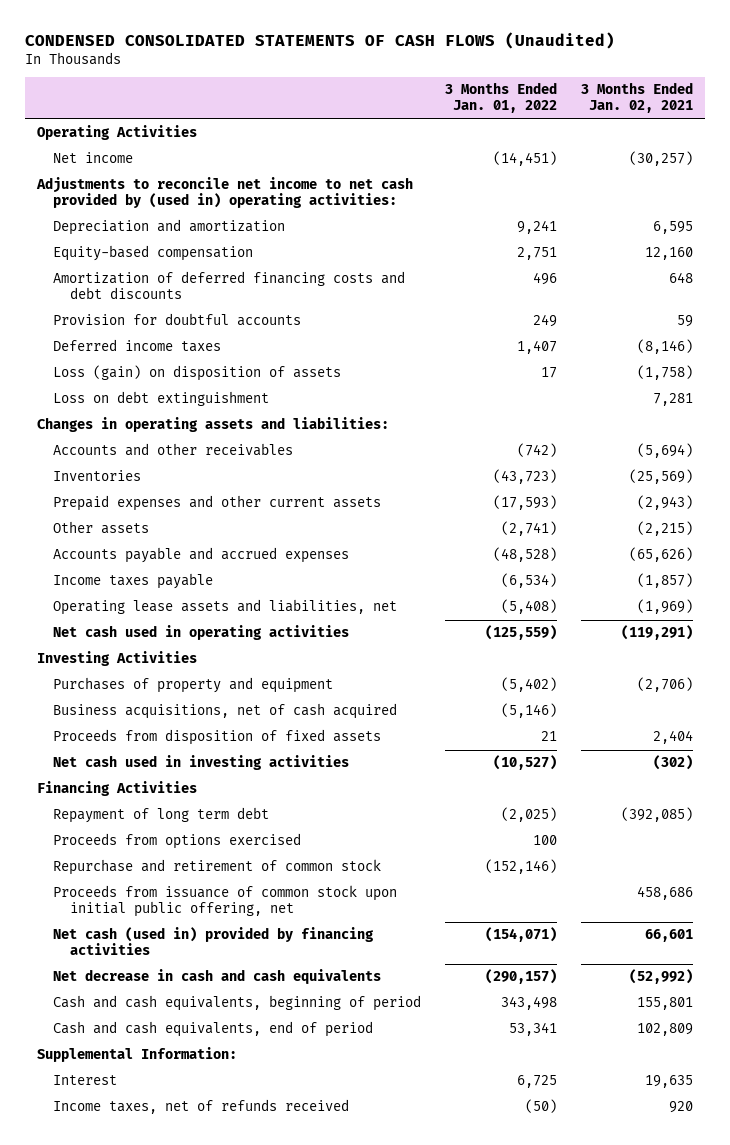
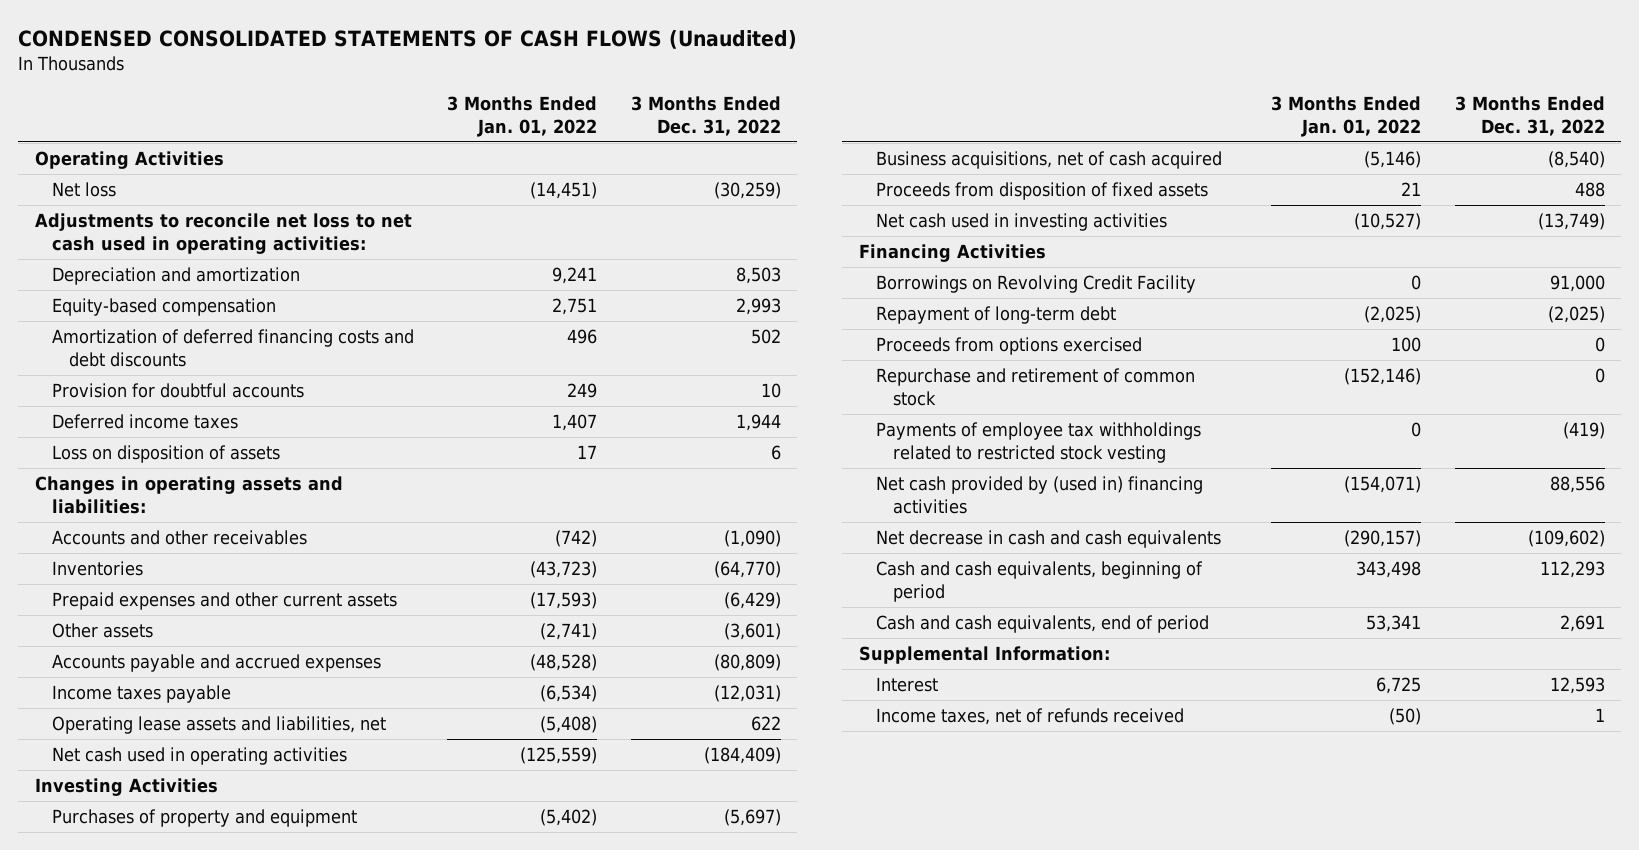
[581,82,694,114] 3 Months Ended Jan. 02, 2021 -> none
none -> [630,96,781,136] 3 Months Ended Dec. 31, 2022
[53,152,134,164] Net income -> [52,182,117,198] Net loss
[35,177,413,209] Adjustments to reconcile net income to net cash provided by (used in) operating activities: -> [34,213,412,254] Adjustments to reconcile net loss to net cash used in operating activities:
[53,391,270,407] Loss on debt extinguishment -> none
[53,365,342,382] Loss (gain) on disposition of assets -> [52,445,281,464] Loss on disposition of assets
none -> [875,275,1196,294] Borrowings on Revolving Credit Facility
[53,807,270,824] Repayment of long term debt -> [875,306,1116,325] Repayment of long-term debt
[53,885,398,918] Proceeds from issuance of common stock upon initial public offering, net -> none
none -> [875,422,1201,463] Payments of employee tax withholdings related to restricted stock vesting
[53,927,375,956] Net cash (used in) provided by financing activities -> [875,476,1203,514] Net cash provided by (used in) financing activities

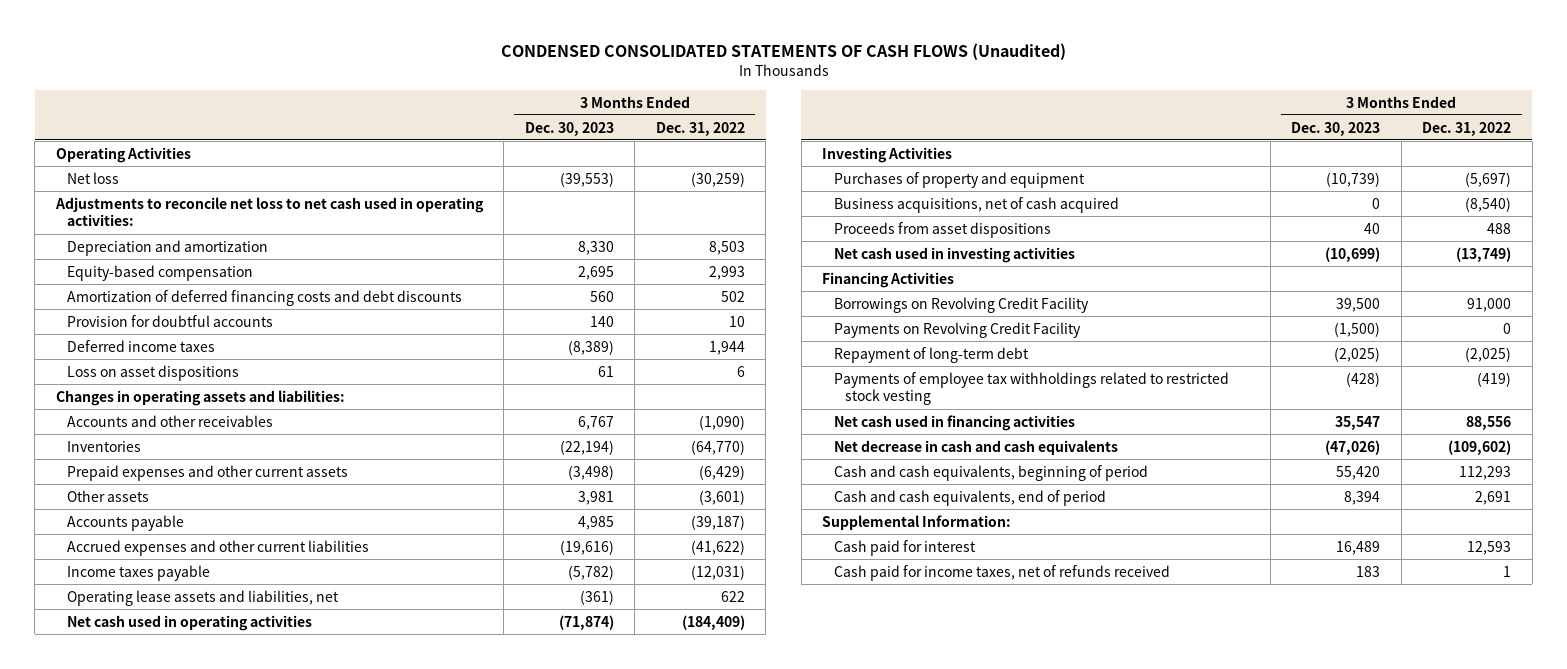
[447,96,598,137] 3 Months Ended Jan. 01, 2022 -> none
none -> [524,121,614,136] Dec. 30, 2023
[52,445,281,464] Loss on disposition of assets -> [67,364,240,381] Loss on asset dispositions
[52,654,382,673] Accounts payable and accrued expenses -> none
none -> [67,514,185,531] Accounts payable
none -> [67,539,370,556] Accrued expenses and other current liabilities
[875,182,1208,201] Proceeds from disposition of fixed assets -> [833,221,1051,238] Proceeds from asset dispositions
none -> [833,321,1081,338] Payments on Revolving Credit Facility
[875,337,1142,356] Proceeds from options exercised -> none
[875,368,1195,406] Repurchase and retirement of common stock -> none
[875,476,1203,514] Net cash provided by (used in) financing activities -> [833,414,1075,431] Net cash used in financing activities
[875,677,938,693] Interest -> [833,539,976,556] Cash paid for interest
[875,708,1184,726] Income taxes, net of refunds received -> [833,564,1170,581] Cash paid for income taxes, net of refunds received

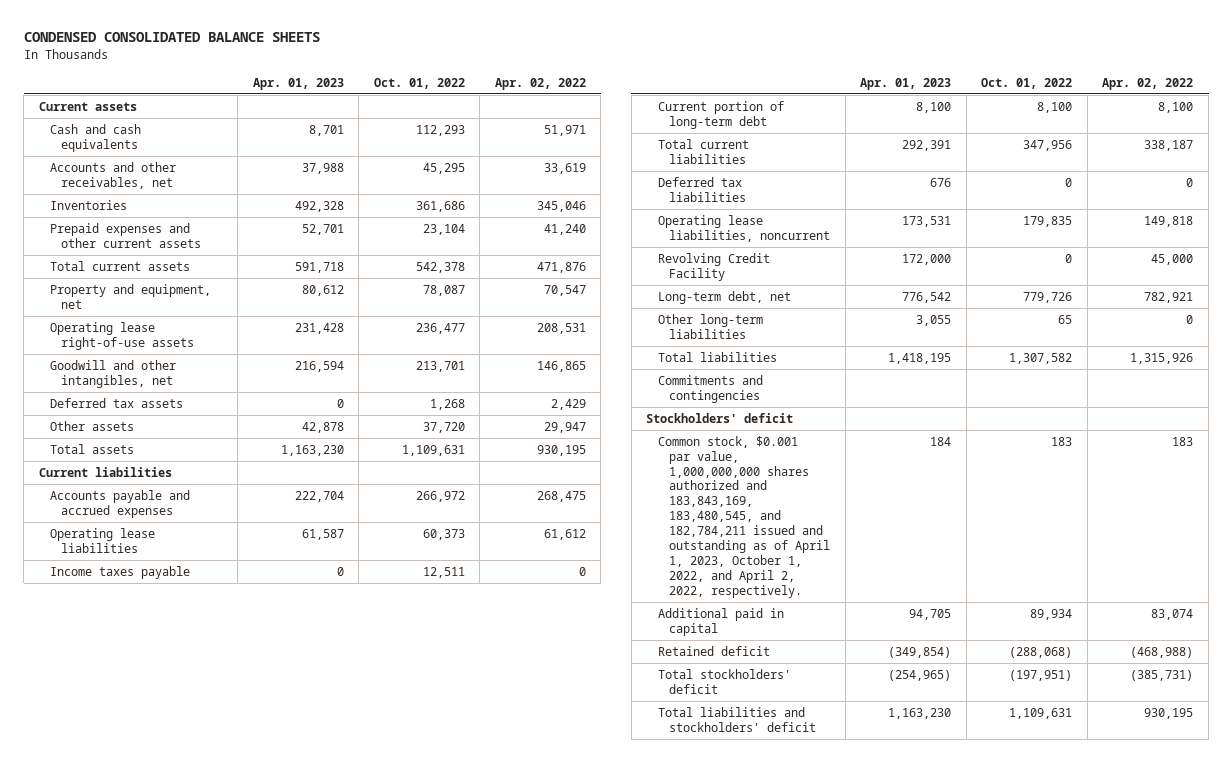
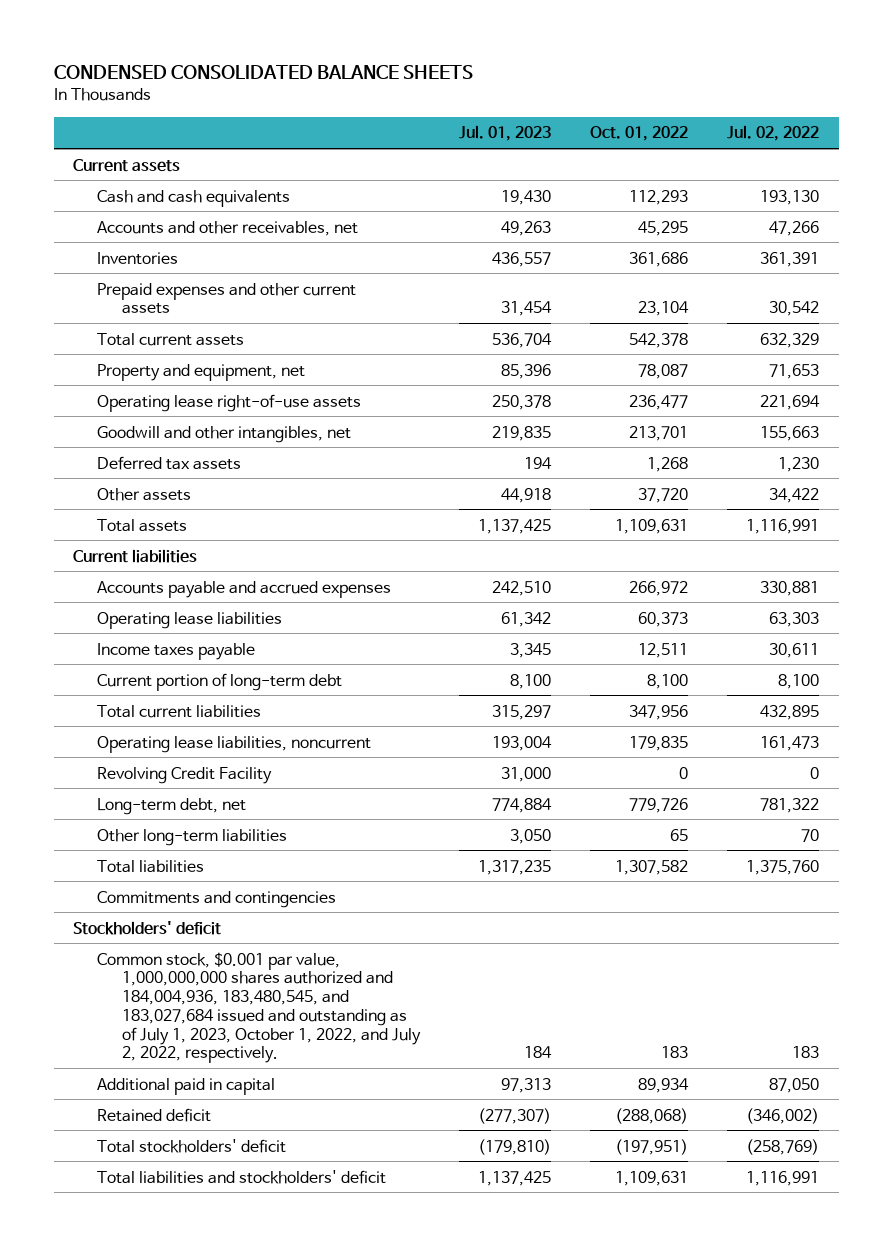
[252,77,344,90] Apr. 01, 2023 -> none
[494,77,586,90] Apr. 02, 2022 -> none
none -> [458,125,551,142] Jul. 01, 2023
none -> [727,125,820,142] Jul. 02, 2022
[657,176,747,202] Deferred tax liabilities -> none
[657,435,831,598] Common stock, $0.001 par value, 1,000,000,000 shares authorized and 183,843,169, 183,480,545, and 182,784,211 issued and outstanding as of April 1, 2023, October 1, 2022, and April 2, 2022, respectively. -> [97,951,421,1064] Common stock, $0.001 par value, 1,000,000,000 shares authorized and 184,004,936, 183,480,545, and 183,027,684 issued and outstanding as of July 1, 2023, October 1, 2022, and July 2, 2022, respectively.

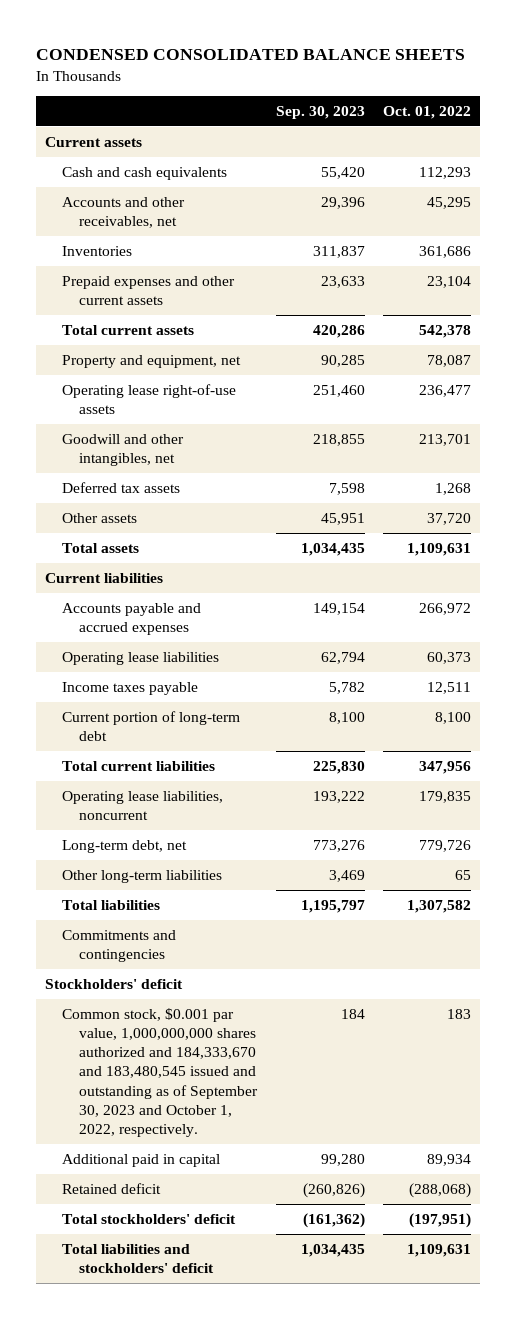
[458,125,551,142] Jul. 01, 2023 -> none
[727,125,820,142] Jul. 02, 2022 -> none
none -> [275,105,365,119] Sep. 30, 2023
[97,766,273,784] Revolving Credit Facility -> none
[97,951,421,1064] Common stock, $0.001 par value, 1,000,000,000 shares authorized and 184,004,936, 183,480,545, and 183,027,684 issued and outstanding as of July 1, 2023, October 1, 2022, and July 2, 2022, respectively. -> [62,1007,258,1137] Common stock, $0.001 par value, 1,000,000,000 shares authorized and 184,333,670 and 183,480,545 issued and outstanding as of September 30, 2023 and October 1, 2022, respectively.

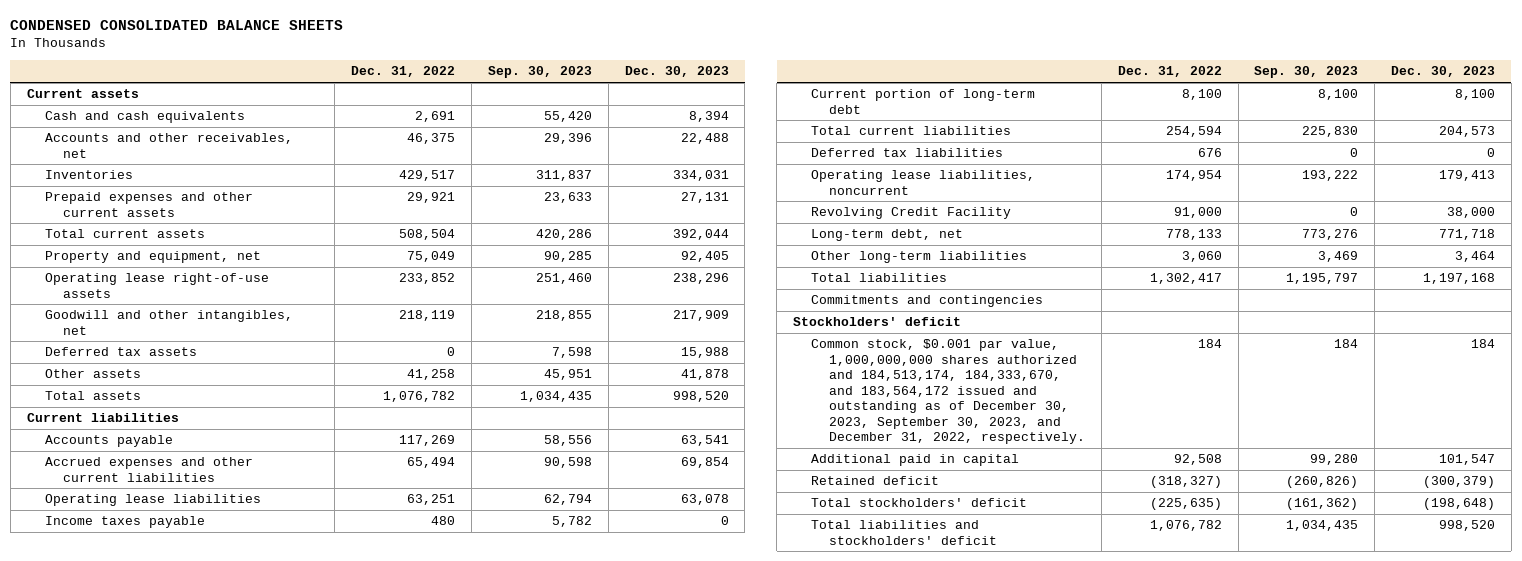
[383,105,472,119] Oct. 01, 2022 -> none
none -> [351,66,456,78] Dec. 31, 2022
none -> [624,66,729,78] Dec. 30, 2023
[62,602,202,636] Accounts payable and accrued expenses -> none
none -> [44,435,173,448] Accounts payable
none -> [44,457,253,482] Accrued expenses and other current liabilities
none -> [811,148,1004,158] Deferred tax liabilities
none -> [811,207,1012,220] Revolving Credit Facility
[62,1007,258,1137] Common stock, $0.001 par value, 1,000,000,000 shares authorized and 184,333,670 and 183,480,545 issued and outstanding as of September 30, 2023 and October 1, 2022, respectively. -> [811,339,1085,445] Common stock, $0.001 par value, 1,000,000,000 shares authorized and 184,513,174, 184,333,670, and 183,564,172 issued and outstanding as of December 30, 2023, September 30, 2023, and December 31, 2022, respectively.

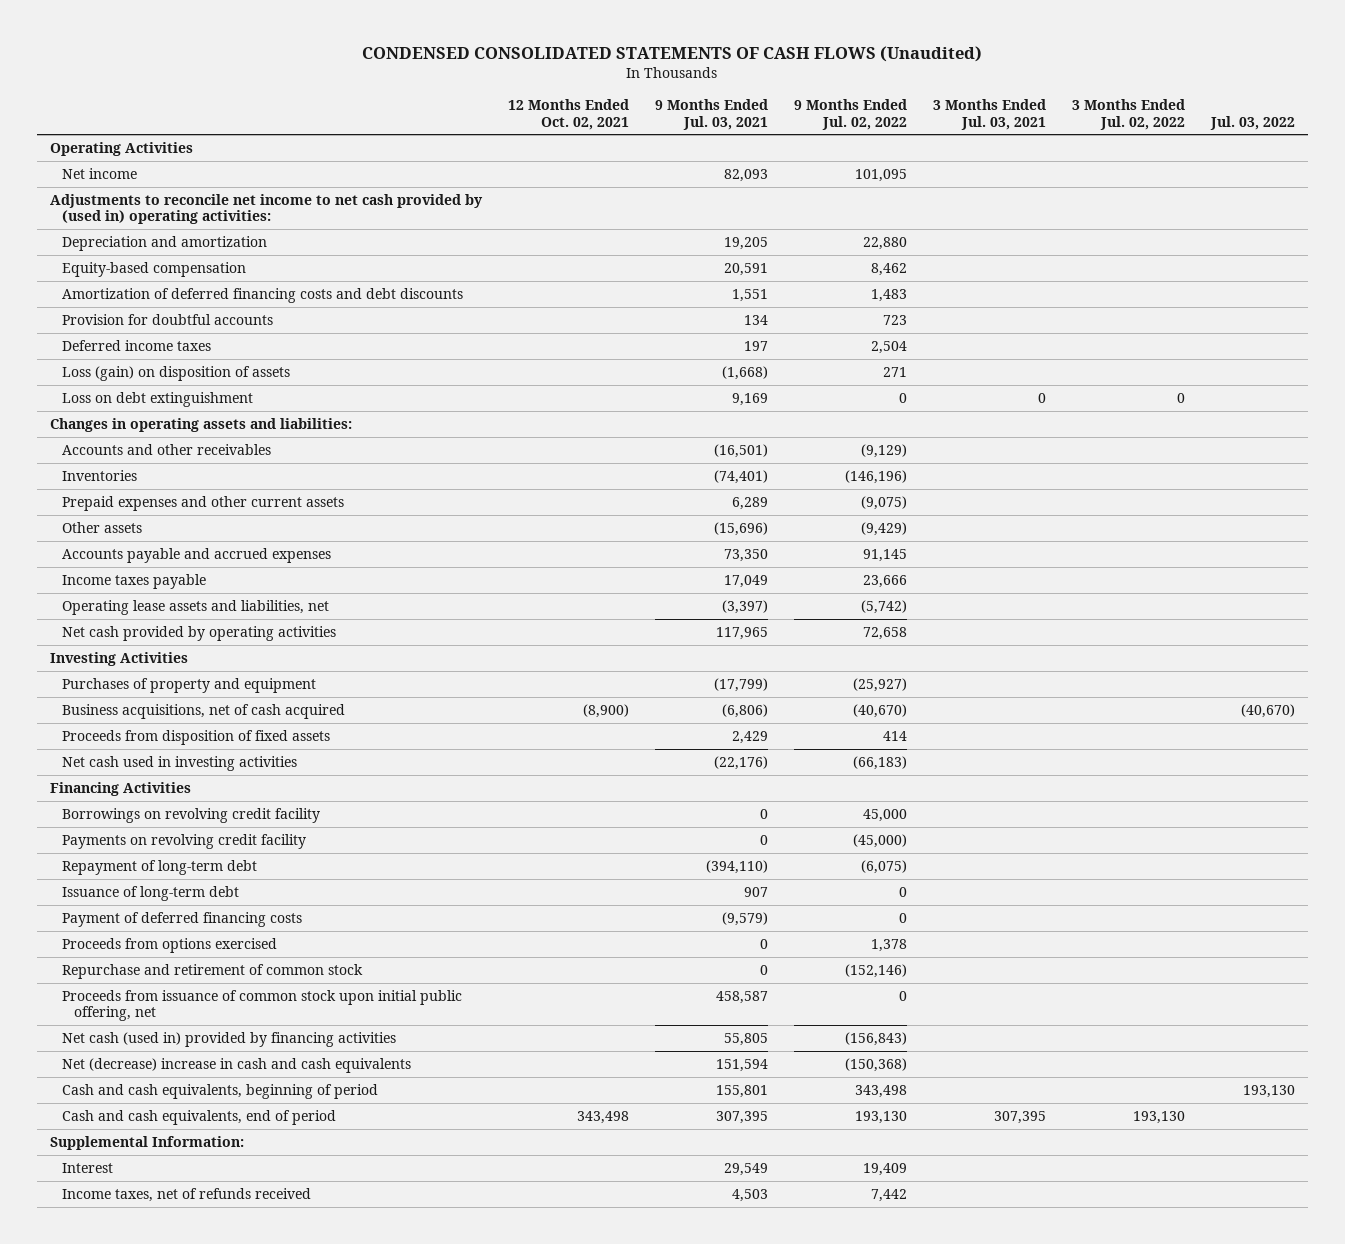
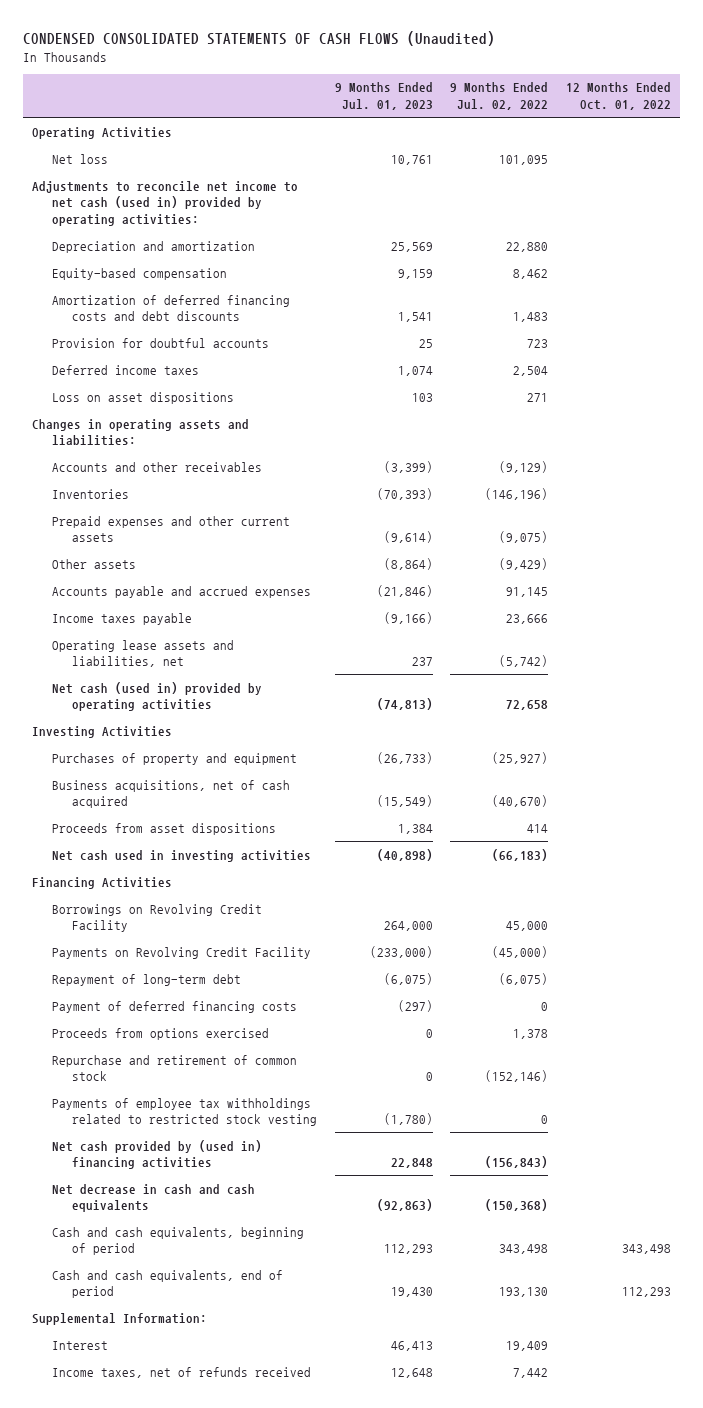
[507,99,629,130] 12 Months Ended Oct. 02, 2021 -> none
[654,99,768,130] 9 Months Ended Jul. 03, 2021 -> none
[932,99,1046,130] 3 Months Ended Jul. 03, 2021 -> none
[1071,99,1185,130] 3 Months Ended Jul. 02, 2022 -> none
[1209,115,1295,130] Jul. 03, 2022 -> none
none -> [334,82,433,110] 9 Months Ended Jul. 01, 2023
none -> [566,82,672,110] 12 Months Ended Oct. 01, 2022
[62,168,138,180] Net income -> [51,153,108,164] Net loss
[49,194,483,225] Adjustments to reconcile net income to net cash provided by (used in) operating activities: -> [31,180,298,226] Adjustments to reconcile net income to net cash (used in) provided by operating activities:
[62,392,254,408] Loss on debt extinguishment -> none
[62,366,291,382] Loss (gain) on disposition of assets -> [51,391,234,404] Loss on asset dispositions
[62,626,337,642] Net cash provided by operating activities -> [51,681,262,712] Net cash (used in) provided by operating activities
[62,730,331,746] Proceeds from disposition of fixed assets -> [51,822,276,835] Proceeds from asset dispositions
[62,808,321,824] Borrowings on revolving credit facility -> [51,903,262,933] Borrowings on Revolving Credit Facility
[62,834,307,850] Payments on revolving credit facility -> [51,946,311,959] Payments on Revolving Credit Facility
[62,886,240,902] Issuance of long-term debt -> none
[62,990,463,1022] Proceeds from issuance of common stock upon initial public offering, net -> none
none -> [51,1097,318,1127] Payments of employee tax withholdings related to restricted stock vesting
[62,1032,397,1048] Net cash (used in) provided by financing activities -> [51,1139,262,1170] Net cash provided by (used in) financing activities
[62,1058,412,1074] Net (decrease) increase in cash and cash equivalents -> [51,1183,255,1213] Net decrease in cash and cash equivalents

